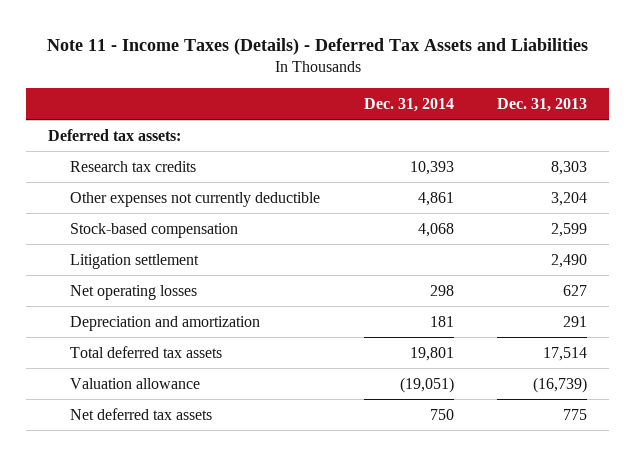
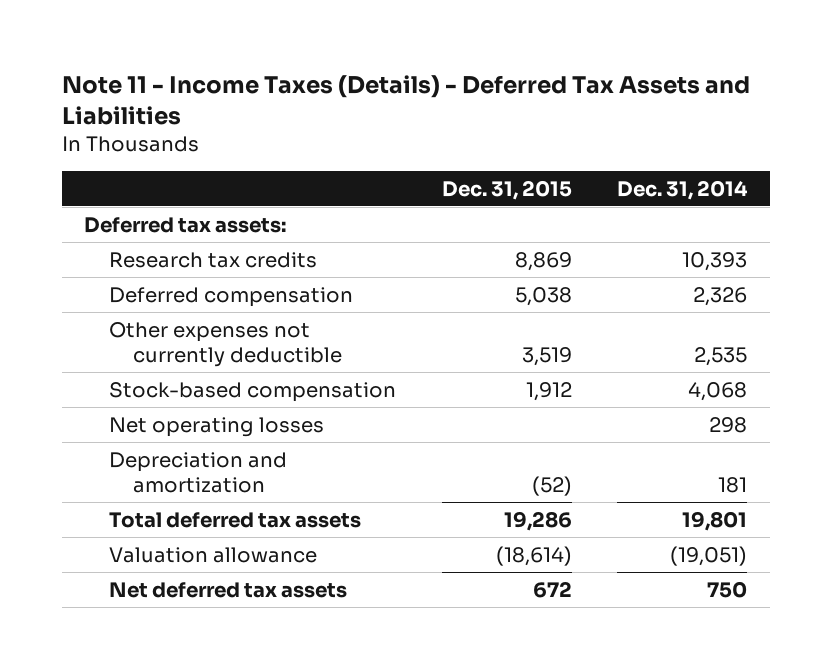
[497,97,588,112] Dec. 31, 2013 -> none
none -> [441,179,572,200] Dec. 31, 2015
none -> [108,286,353,307] Deferred compensation
[417,191,454,206] 4,861 -> [694,346,748,366] 2,535
[70,253,200,269] Litigation settlement -> none

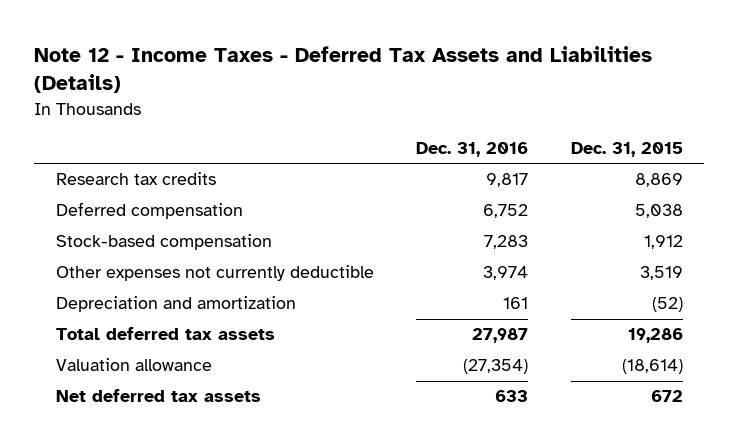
[61,74,750,126] Note 11 - Income Taxes (Details) - Deferred Tax Assets and Liabilities -> [34,46,653,94] Note 12 - Income Taxes - Deferred Tax Assets and Liabilities (Details)
[617,179,749,200] Dec. 31, 2014 -> none
none -> [416,142,529,158] Dec. 31, 2016
[84,216,287,233] Deferred tax assets: -> none
[108,416,324,437] Net operating losses -> none
[108,321,343,367] Other expenses not currently deductible -> [55,265,374,282] Other expenses not currently deductible

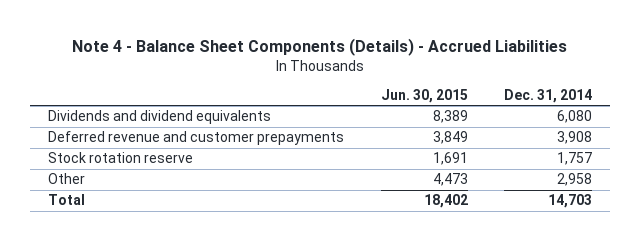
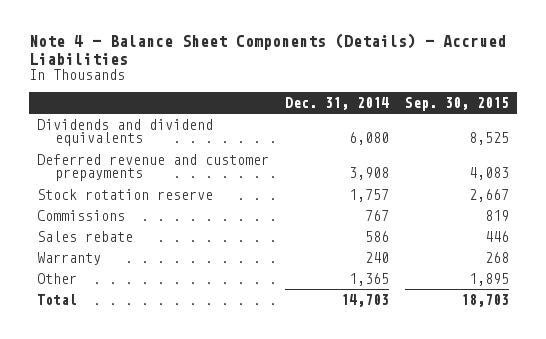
[380,88,468,103] Jun. 30, 2015 -> none
none -> [404,96,509,111] Sep. 30, 2015
none -> [37,210,126,222] Commissions
none -> [37,231,134,243] Sales rebate
none -> [37,252,102,266] Warranty
[556,173,592,187] 2,958 -> [348,273,389,287] 1,365

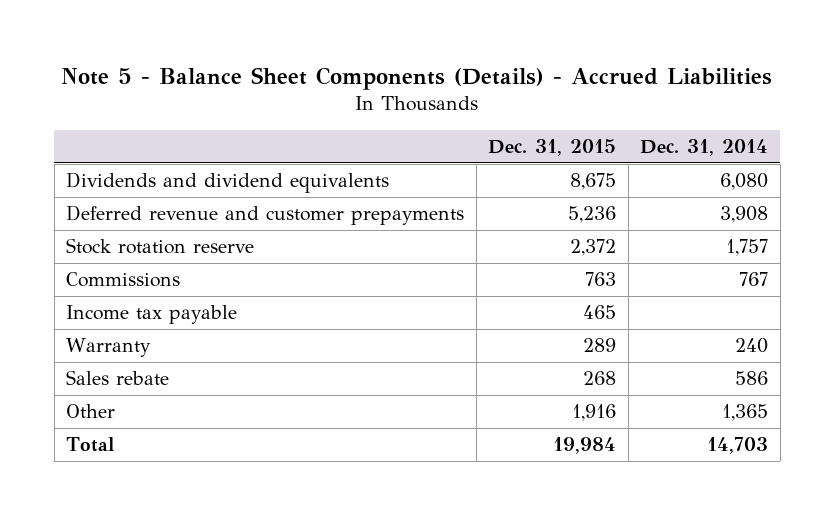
[29,32,507,65] Note 4 - Balance Sheet Components (Details) - Accrued Liabilities -> [61,67,773,91] Note 5 - Balance Sheet Components (Details) - Accrued Liabilities
[404,96,509,111] Sep. 30, 2015 -> none
none -> [488,138,617,156] Dec. 31, 2015
none -> [66,305,238,325] Income tax payable
[37,231,134,243] Sales rebate -> [66,370,170,386] Sales rebate

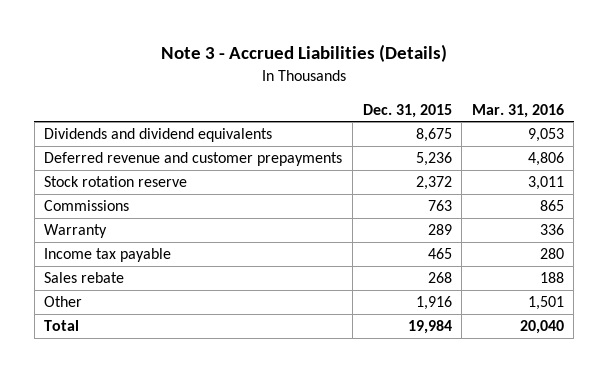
[61,67,773,91] Note 5 - Balance Sheet Components (Details) - Accrued Liabilities -> [161,44,448,63] Note 3 - Accrued Liabilities (Details)
[640,138,769,156] Dec. 31, 2014 -> none
none -> [471,103,564,118] Mar. 31, 2016
[66,305,238,325] Income tax payable -> [44,248,172,263] Income tax payable

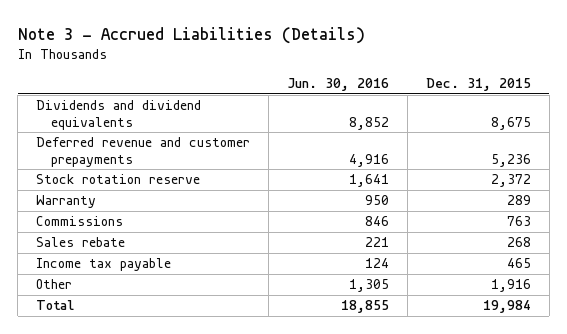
[471,103,564,118] Mar. 31, 2016 -> none
none -> [287,78,390,92] Jun. 30, 2016
[44,200,130,212] Commissions -> [36,216,124,227] Commissions
[44,248,172,263] Income tax payable -> [36,258,172,272] Income tax payable

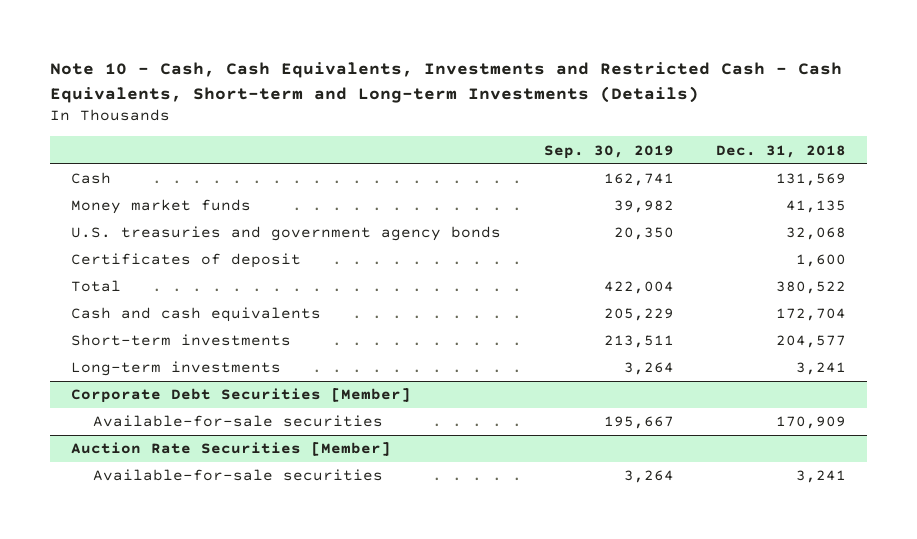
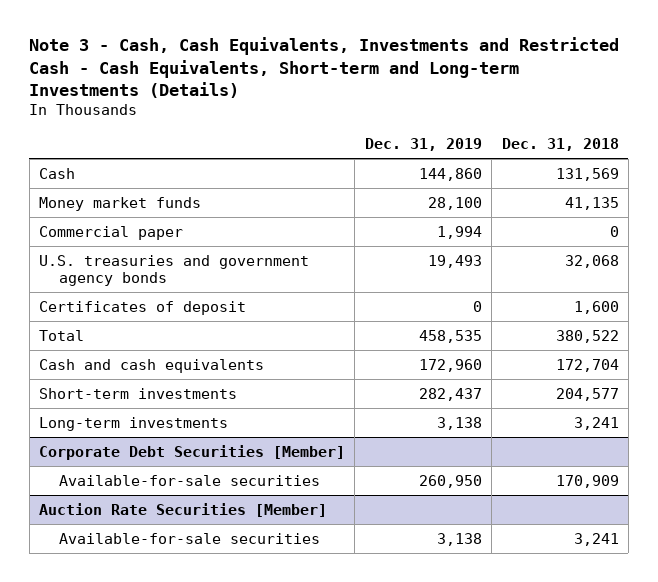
[49,62,842,103] Note 10 - Cash, Cash Equivalents, Investments and Restricted Cash - Cash Equivalents, Short-term and Long-term Investments (Details) -> [29,37,620,98] Note 3 - Cash, Cash Equivalents, Investments and Restricted Cash - Cash Equivalents, Short-term and Long-term Investments (Details)
[543,144,674,159] Sep. 30, 2019 -> none
none -> [364,138,482,152] Dec. 31, 2019
none -> [39,225,184,240] Commercial paper

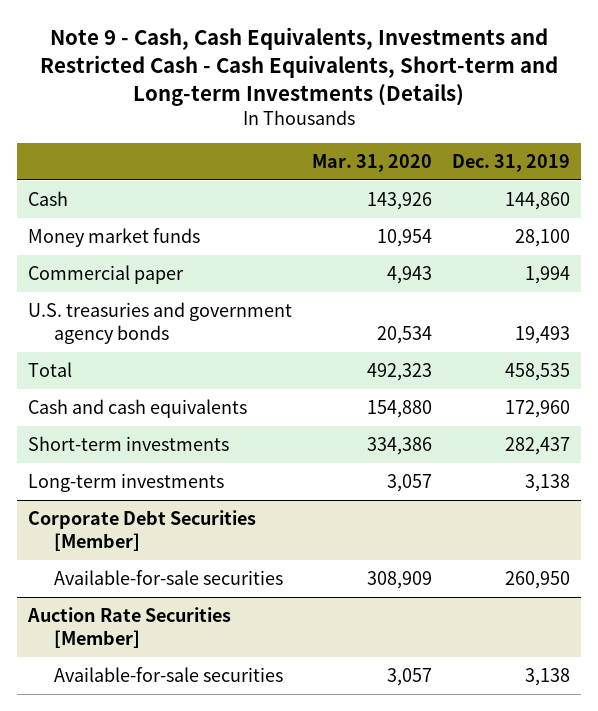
[29,37,620,98] Note 3 - Cash, Cash Equivalents, Investments and Restricted Cash - Cash Equivalents, Short-term and Long-term Investments (Details) -> [39,27,558,106] Note 9 - Cash, Cash Equivalents, Investments and Restricted Cash - Cash Equivalents, Short-term and Long-term Investments (Details)
[501,138,619,152] Dec. 31, 2018 -> none
none -> [311,153,432,172] Mar. 31, 2020
[39,300,247,315] Certificates of deposit -> none

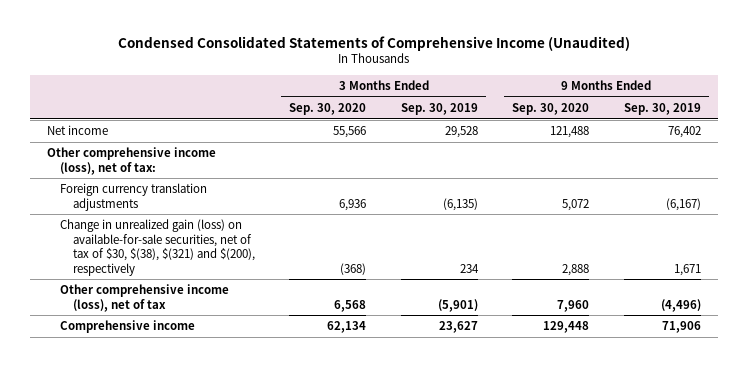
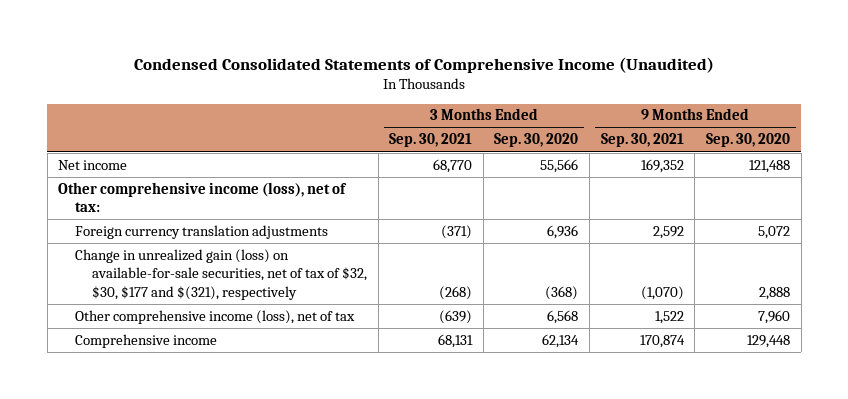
[400,103,478,116] Sep. 30, 2019 -> none
[623,103,701,116] Sep. 30, 2019 -> none
none -> [389,133,473,148] Sep. 30, 2021
none -> [600,133,684,148] Sep. 30, 2021
[59,219,255,276] Change in unrealized gain (loss) on available-for-sale securities, net of tax of $30, $(38), $(321) and $(200), respectively -> [75,248,367,300] Change in unrealized gain (loss) on available-for-sale securities, net of tax of $32, $30, $177 and $(321), respectively

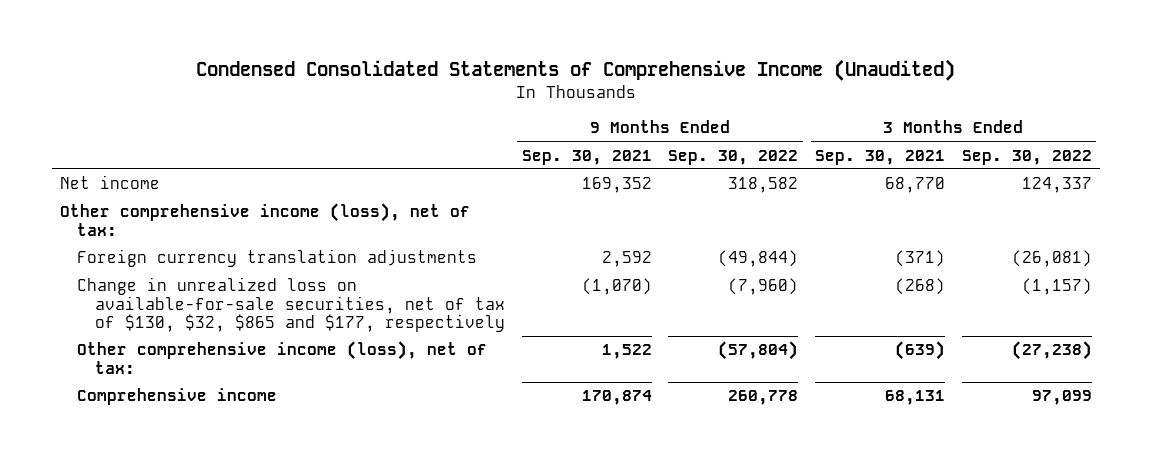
[494,133,579,148] Sep. 30, 2020 -> none
[705,133,790,148] Sep. 30, 2020 -> none
none -> [668,149,799,165] Sep. 30, 2022
none -> [961,149,1092,165] Sep. 30, 2022
[75,248,367,300] Change in unrealized gain (loss) on available-for-sale securities, net of tax of $32, $30, $177 and $(321), respectively -> [77,277,505,333] Change in unrealized loss on available-for-sale securities, net of tax of $130, $32, $865 and $177, respectively
[75,309,356,324] Other comprehensive income (loss), net of tax -> [77,341,488,374] Other comprehensive income (loss), net of tax:

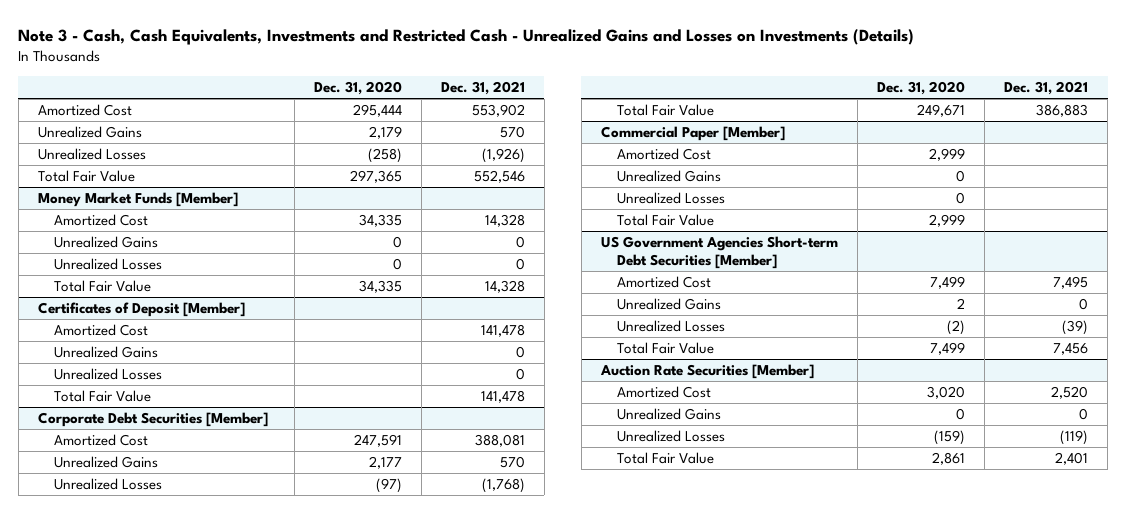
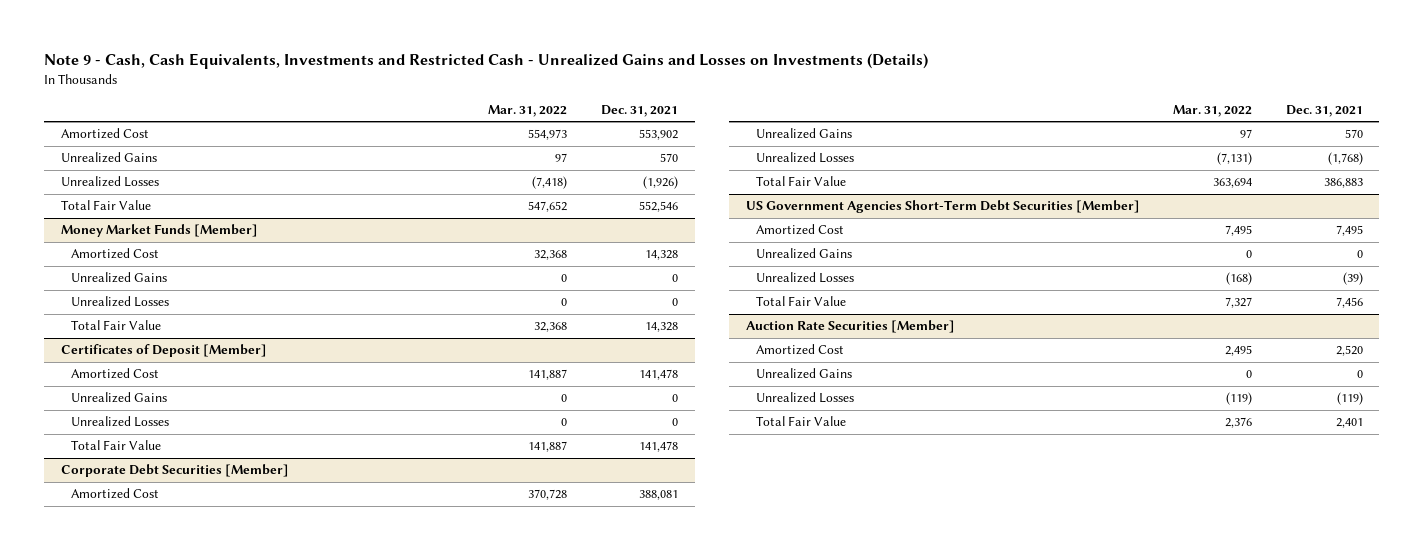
[18,29,915,46] Note 3 - Cash, Cash Equivalents, Investments and Restricted Cash - Unrealized Gains and Losses on Investments (Details) -> [44,53,929,70] Note 9 - Cash, Cash Equivalents, Investments and Restricted Cash - Unrealized Gains and Losses on Investments (Details)
[313,81,402,96] Dec. 31, 2020 -> none
none -> [488,104,568,117] Mar. 31, 2022
[600,125,785,141] Commercial Paper [Member] -> none
[616,147,711,160] Amortized Cost -> none
[616,169,721,182] Unrealized Gains -> none
[616,191,725,204] Unrealized Losses -> none
[616,213,714,226] Total Fair Value -> none
[600,235,838,269] US Government Agencies Short-term Debt Securities [Member] -> [745,200,1140,214] US Government Agencies Short-Term Debt Securities [Member]

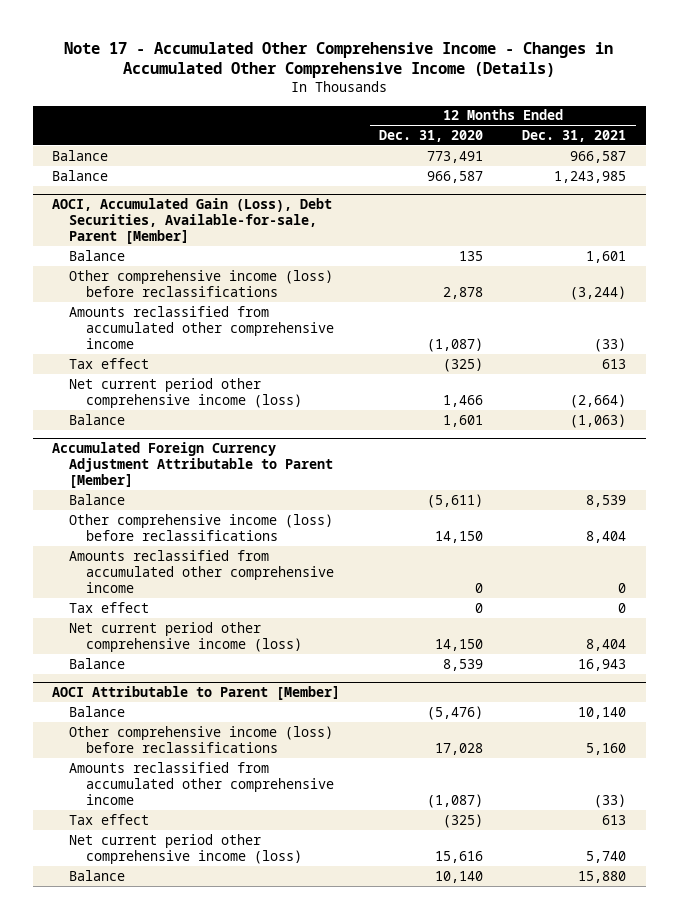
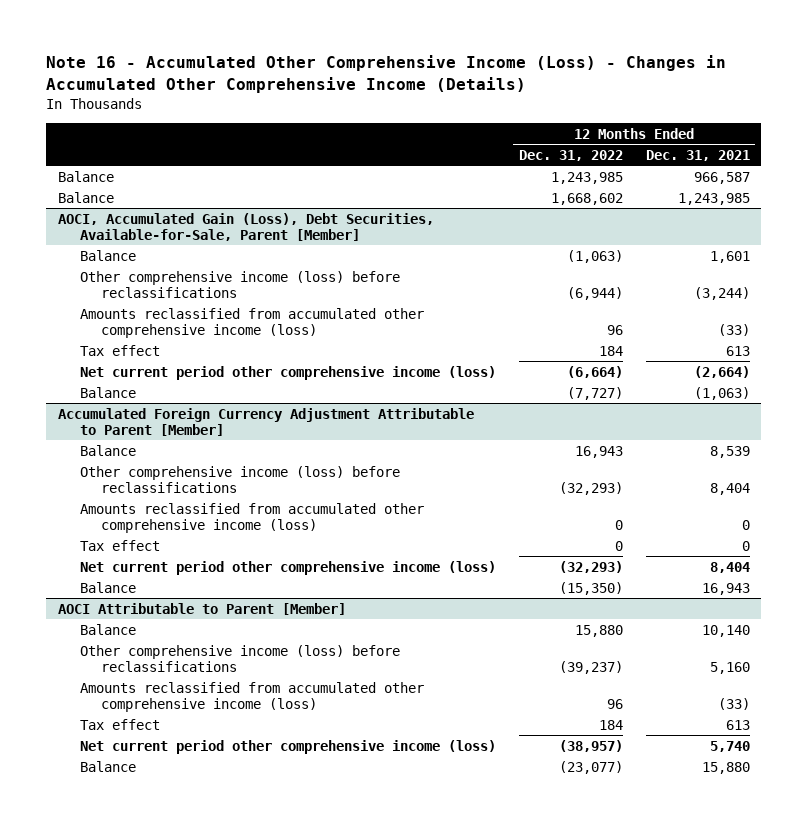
[64,41,614,79] Note 17 - Accumulated Other Comprehensive Income - Changes in Accumulated Other Comprehensive Income (Details) -> [46,55,727,93] Note 16 - Accumulated Other Comprehensive Income (Loss) - Changes in Accumulated Other Comprehensive Income (Details)
[379,129,484,142] Dec. 31, 2020 -> none
none -> [518,149,623,161] Dec. 31, 2022
[52,197,333,244] AOCI, Accumulated Gain (Loss), Debt Securities, Available-for-sale, Parent [Member] -> [57,212,434,241] AOCI, Accumulated Gain (Loss), Debt Securities, Available-for-Sale, Parent [Member]
[69,305,335,349] Amounts reclassified from accumulated other comprehensive income -> [79,307,424,338] Amounts reclassified from accumulated other comprehensive income (loss)
[69,549,335,593] Amounts reclassified from accumulated other comprehensive income -> [79,502,424,533] Amounts reclassified from accumulated other comprehensive income (loss)
[69,761,335,805] Amounts reclassified from accumulated other comprehensive income -> [79,681,424,712] Amounts reclassified from accumulated other comprehensive income (loss)

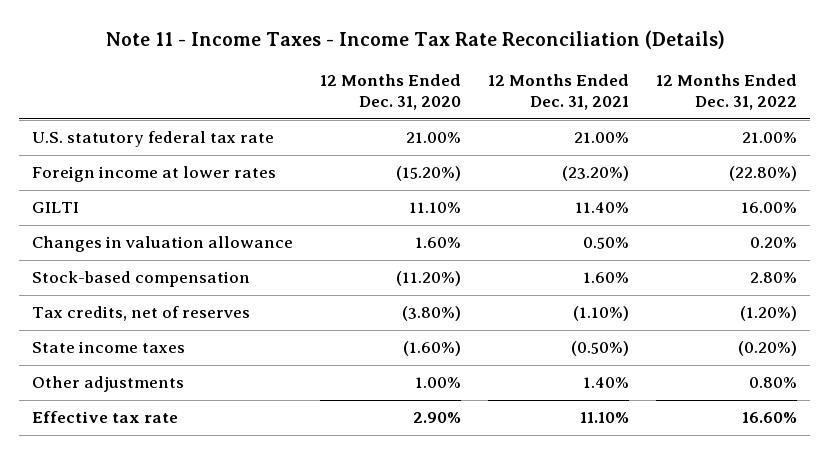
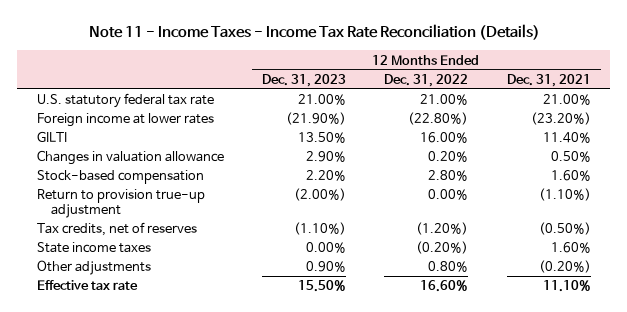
[320,73,462,111] 12 Months Ended Dec. 31, 2020 -> none
none -> [261,73,346,87] Dec. 31, 2023
none -> [36,189,205,219] Return to provision true-up adjustment
[573,306,630,322] (1.10%) -> [538,222,591,236] (0.50%)
[571,341,630,357] (0.50%) -> [550,242,591,254] 1.60%
[583,377,630,389] 1.40% -> [538,260,591,274] (0.20%)

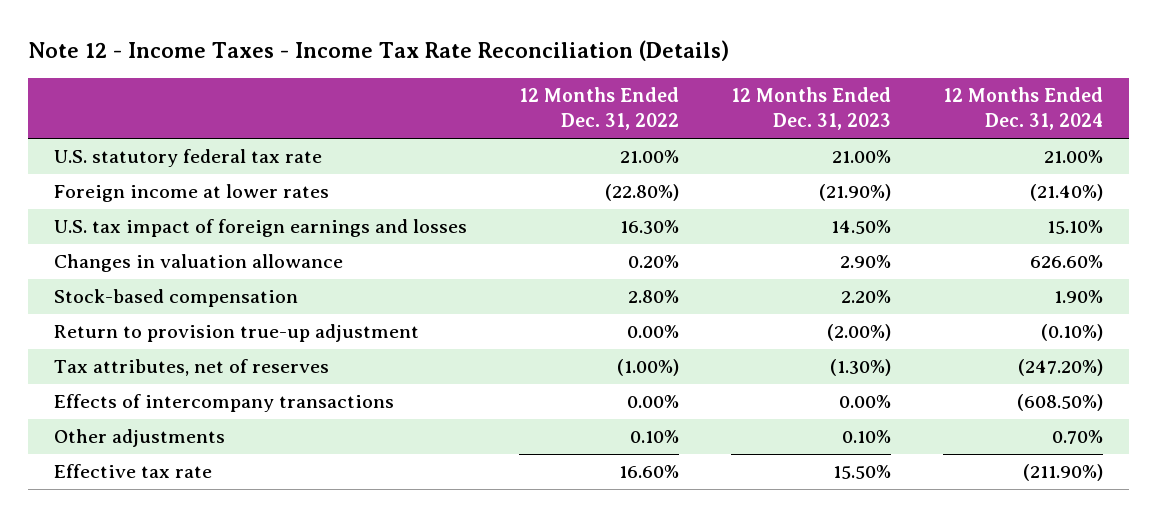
[88,24,540,41] Note 11 - Income Taxes - Income Tax Rate Reconciliation (Details) -> [28,40,730,62] Note 12 - Income Taxes - Income Tax Rate Reconciliation (Details)
[506,73,591,87] Dec. 31, 2021 -> none
none -> [942,87,1103,131] 12 Months Ended Dec. 31, 2024
[36,131,67,143] GILTI -> none
none -> [54,219,468,238] U.S. tax impact of foreign earnings and losses
[36,242,151,254] State income taxes -> none
[36,222,197,237] Tax credits, net of reserves -> [54,359,330,377] Tax attributes, net of reserves
[293,222,346,236] (1.10%) -> [829,359,891,377] (1.30%)
[416,222,469,236] (1.20%) -> [617,359,680,377] (1.00%)
none -> [54,394,395,413] Effects of intercompany transactions
[305,261,346,273] 0.90% -> [841,430,891,444] 0.10%
[428,261,469,273] 0.80% -> [630,430,680,444] 0.10%

